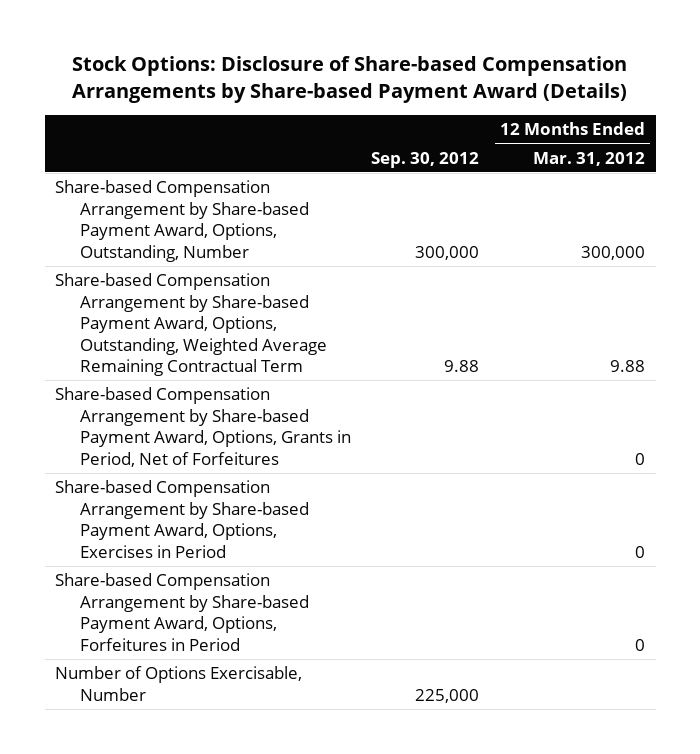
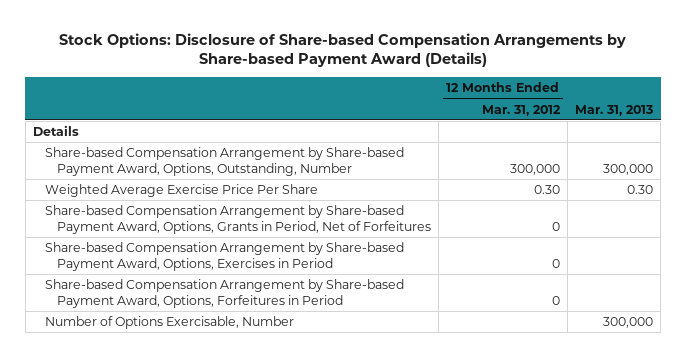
[371,151,480,168] Sep. 30, 2012 -> none
none -> [574,104,653,116] Mar. 31, 2013
none -> [33,125,80,137] Details
[55,273,327,377] Share-based Compensation Arrangement by Share-based Payment Award, Options, Outstanding, Weighted Average Remaining Contractual Term -> none
none -> [45,184,319,198] Weighted Average Exercise Price Per Share

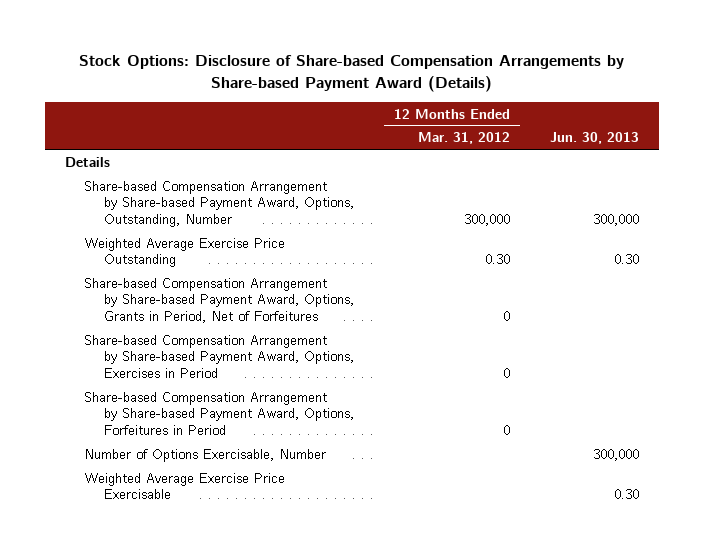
[574,104,653,116] Mar. 31, 2013 -> none
none -> [550,132,640,145] Jun. 30, 2013
[45,184,319,198] Weighted Average Exercise Price Per Share -> [84,237,286,268] Weighted Average Exercise Price Outstanding
none -> [84,472,286,500] Weighted Average Exercise Price Exercisable

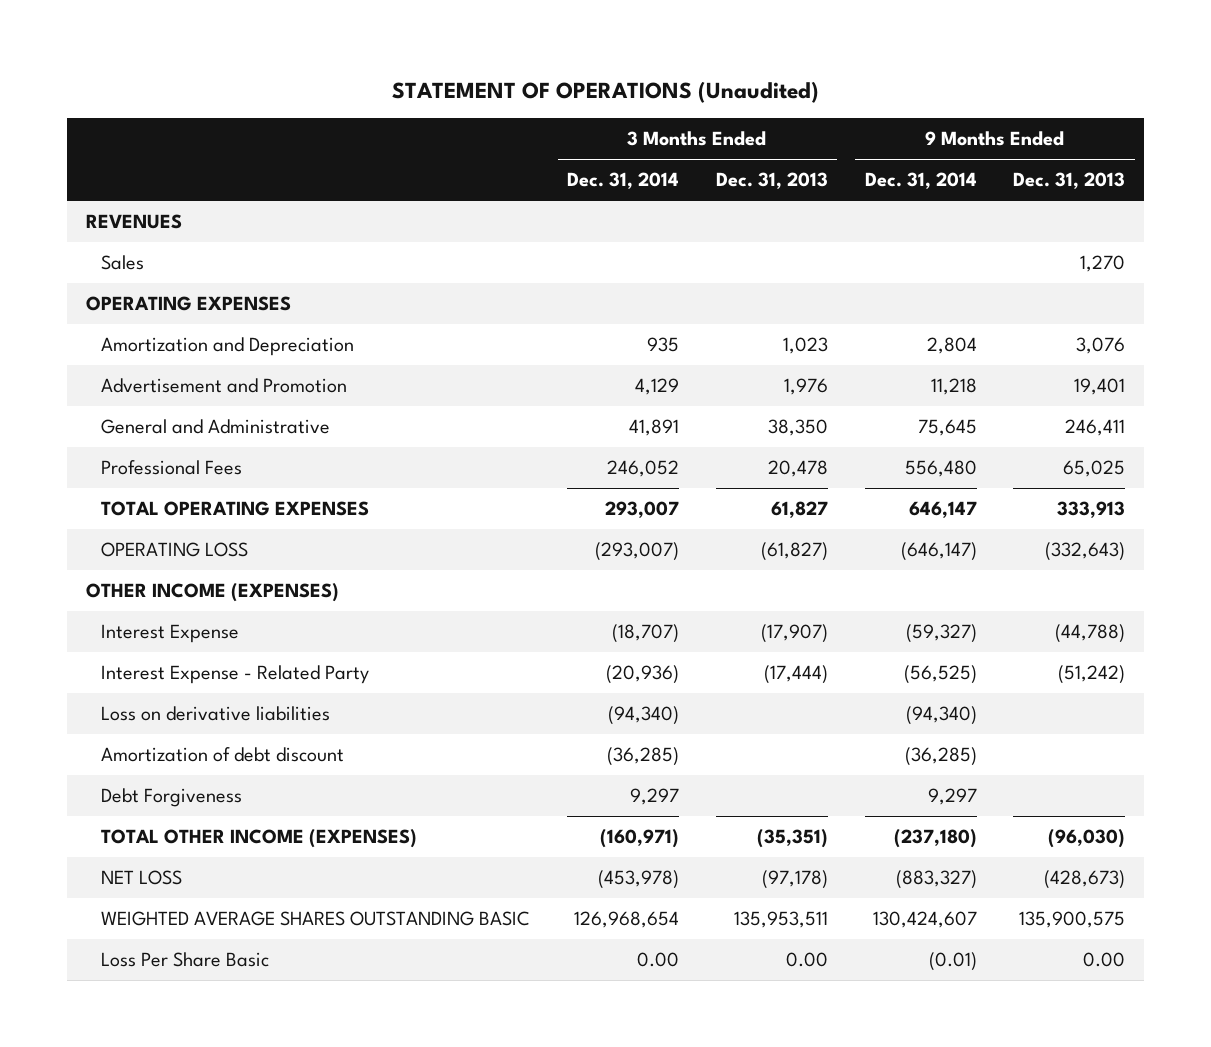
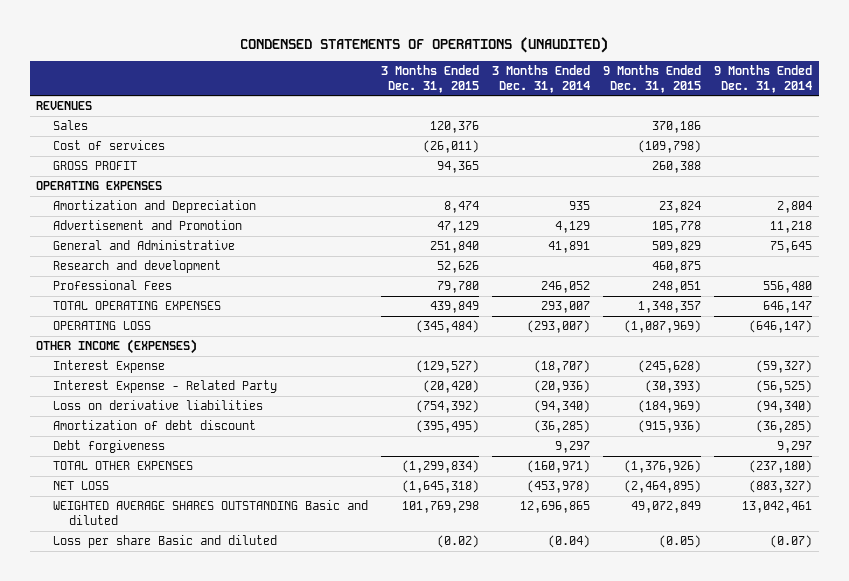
[391,81,819,104] STATEMENT OF OPERATIONS (Unaudited) -> [240,36,609,53] CONDENSED STATEMENTS OF OPERATIONS (UNAUDITED)
[715,172,828,190] Dec. 31, 2013 -> none
[1013,172,1126,190] Dec. 31, 2013 -> none
none -> [380,64,479,93] 3 Months Ended Dec. 31, 2015
none -> [603,64,702,93] 9 Months Ended Dec. 31, 2015
none -> [52,140,165,151] Cost of services
none -> [52,161,137,171] GROSS PROFIT
none -> [52,260,221,274] Research and development
[101,788,243,808] Debt Forgiveness -> [52,440,165,454] Debt forgiveness
[101,829,418,849] TOTAL OTHER INCOME (EXPENSES) -> [52,461,193,471] TOTAL OTHER EXPENSES
[101,911,531,927] WEIGHTED AVERAGE SHARES OUTSTANDING BASIC -> [52,500,368,526] WEIGHTED AVERAGE SHARES OUTSTANDING Basic and diluted
[574,911,680,929] 126,968,654 -> [519,501,590,514] 12,696,865
[872,911,977,929] 130,424,607 -> [742,501,813,514] 13,042,461
[101,952,270,968] Loss Per Share Basic -> [52,535,277,549] Loss per share Basic and diluted
[637,952,680,968] 0.00 -> [547,535,590,549] (0.04)
[928,952,977,972] (0.01) -> [770,535,813,549] (0.07)

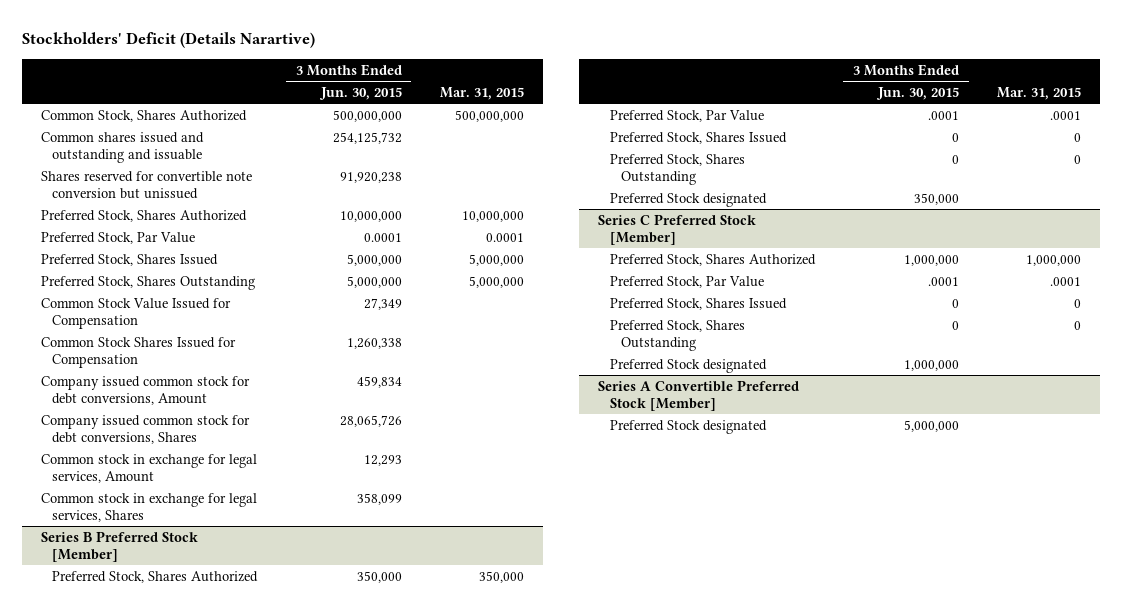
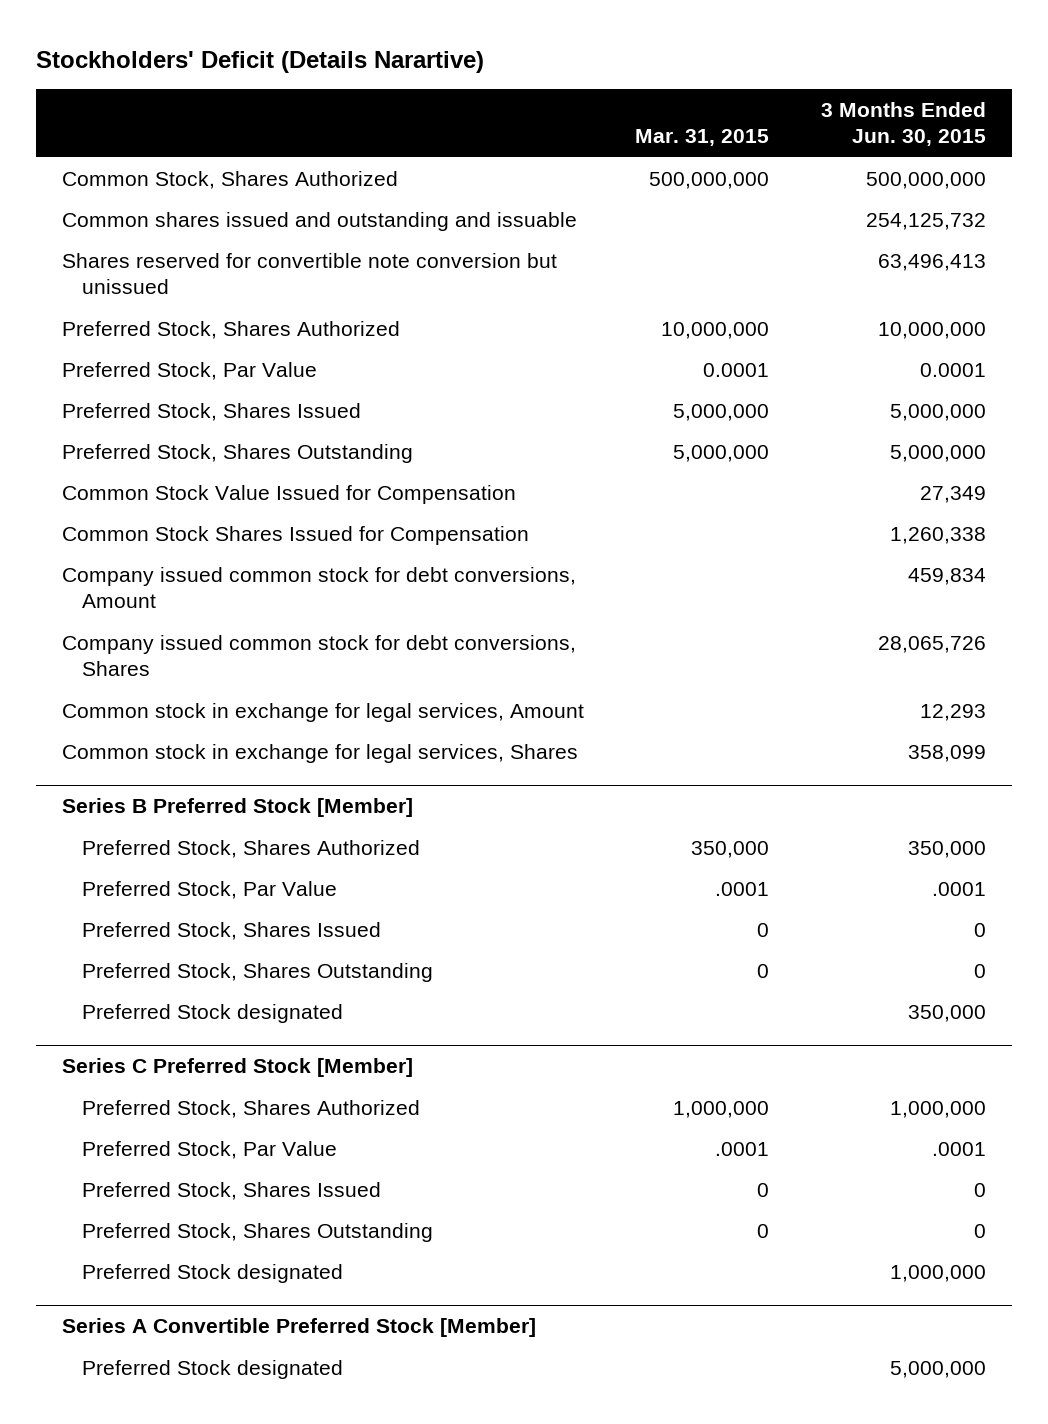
[339,171,402,183] 91,920,238 -> [878,253,987,271] 63,496,413

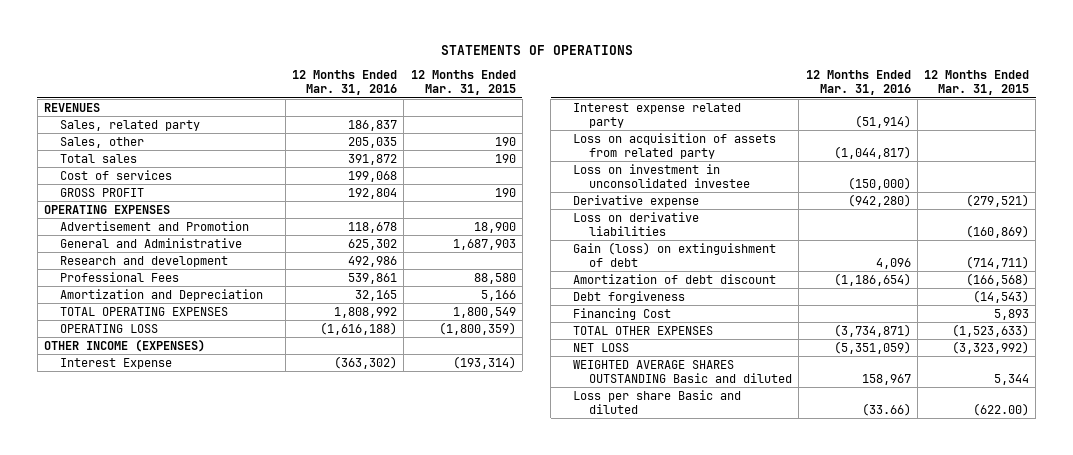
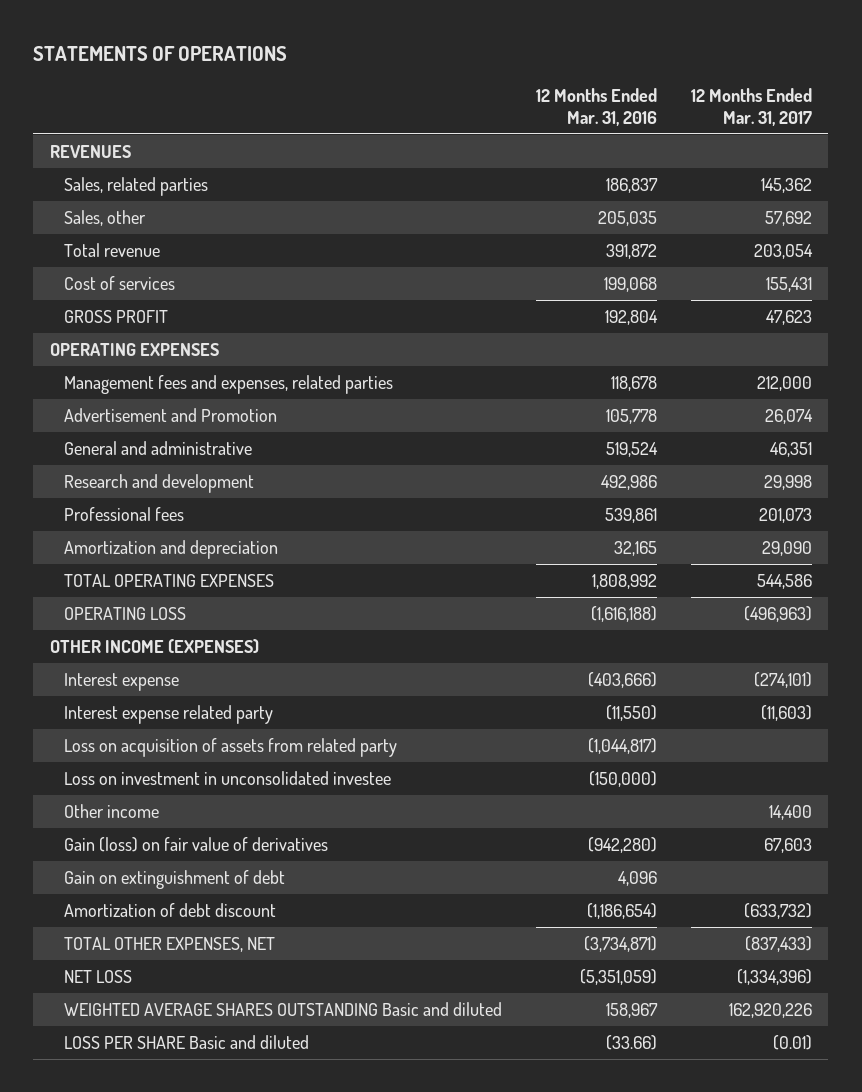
[410,70,516,96] 12 Months Ended Mar. 31, 2015 -> none
none -> [690,87,812,127] 12 Months Ended Mar. 31, 2017
[59,119,200,131] Sales, related party -> [63,176,208,196] Sales, related parties
[59,153,137,163] Total sales -> [63,242,160,257] Total revenue
none -> [63,374,393,394] Management fees and expenses, related parties
[348,221,398,233] 118,678 -> [605,408,657,424] 105,778
[59,237,242,248] General and Administrative -> [63,440,252,455] General and administrative
[348,238,398,250] 625,302 -> [605,441,658,457] 519,524
[59,271,179,282] Professional Fees -> [63,506,184,521] Professional fees
[59,288,263,301] Amortization and Depreciation -> [63,539,278,559] Amortization and depreciation
[59,357,172,369] Interest Expense -> [63,672,179,691] Interest expense
[334,355,398,369] (363,302) -> [587,671,657,688] (403,666)
[854,114,911,128] (51,914) -> [605,704,657,721] (11,550)
[573,211,700,236] Loss on derivative liabilities -> none
none -> [63,803,159,818] Other income
[573,194,700,207] Derivative expense -> [63,836,328,852] Gain (loss) on fair value of derivatives
[573,241,777,267] Gain (loss) on extinguishment of debt -> [63,869,285,889] Gain on extinguishment of debt
[573,290,686,303] Debt forgiveness -> none
[573,307,672,320] Financing Cost -> none
[573,325,714,335] TOTAL OTHER EXPENSES -> [63,936,275,952] TOTAL OTHER EXPENSES, NET
[573,389,742,414] Loss per share Basic and diluted -> [63,1034,309,1049] LOSS PER SHARE Basic and diluted

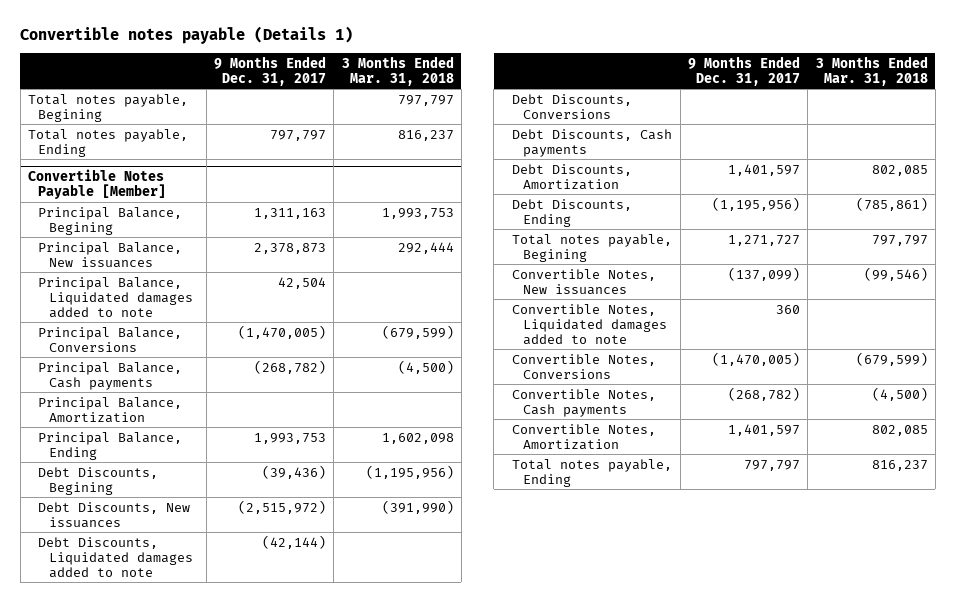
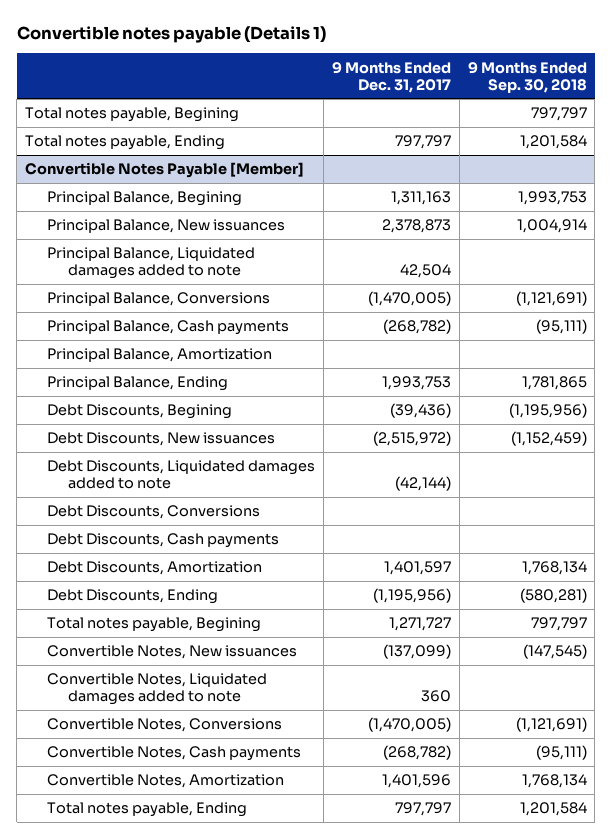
[341,55,454,86] 3 Months Ended Mar. 31, 2018 -> none
none -> [467,61,587,93] 9 Months Ended Sep. 30, 2018
[727,423,800,436] 1,401,597 -> [381,774,451,789] 1,401,596

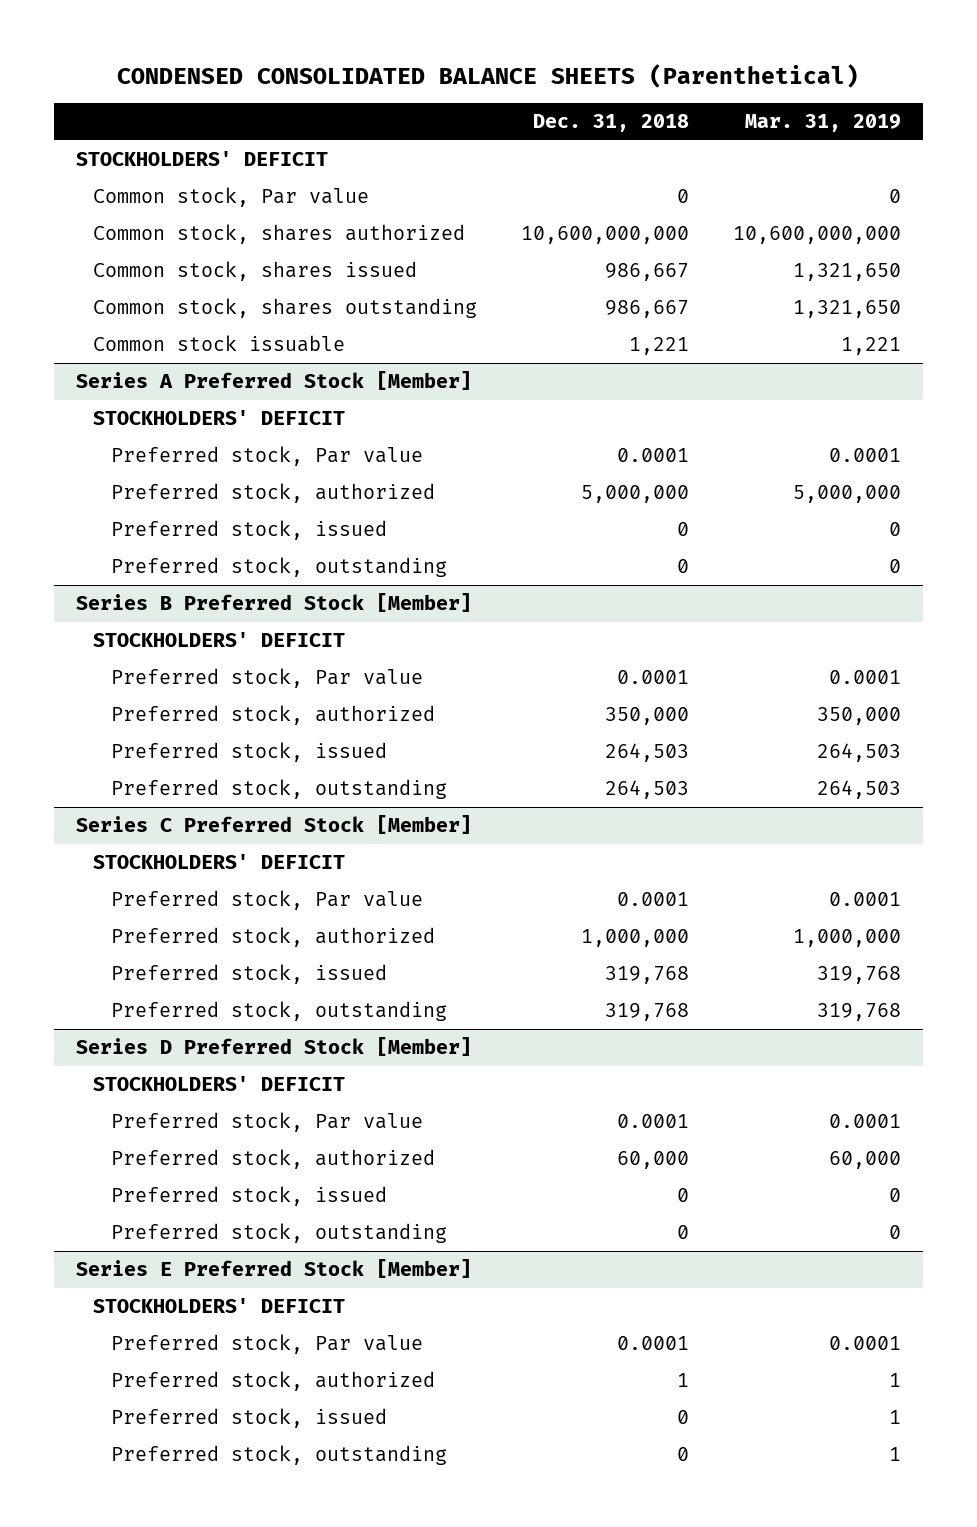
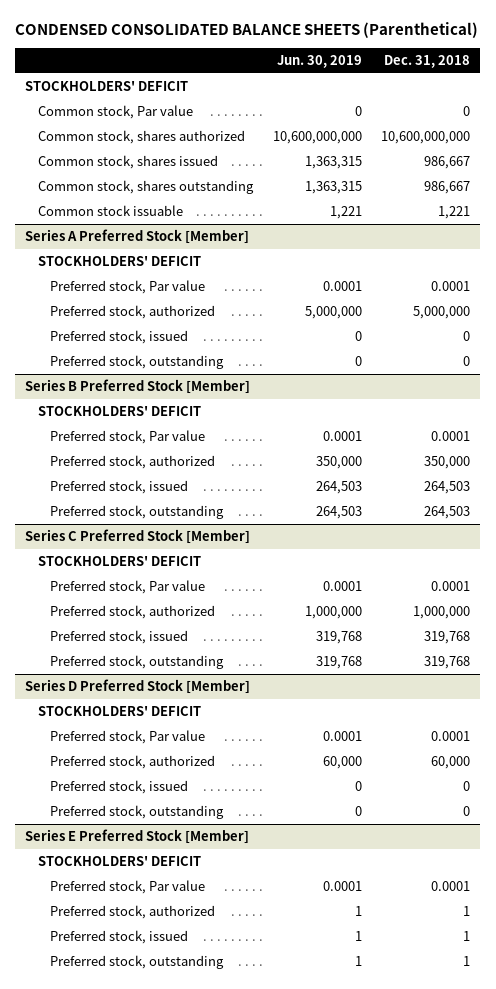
[745,114,902,133] Mar. 31, 2019 -> none
none -> [276,55,362,69] Jun. 30, 2019
[677,1410,690,1425] 0 -> [463,931,471,942] 1
[677,1447,690,1462] 0 -> [463,956,471,967] 1

